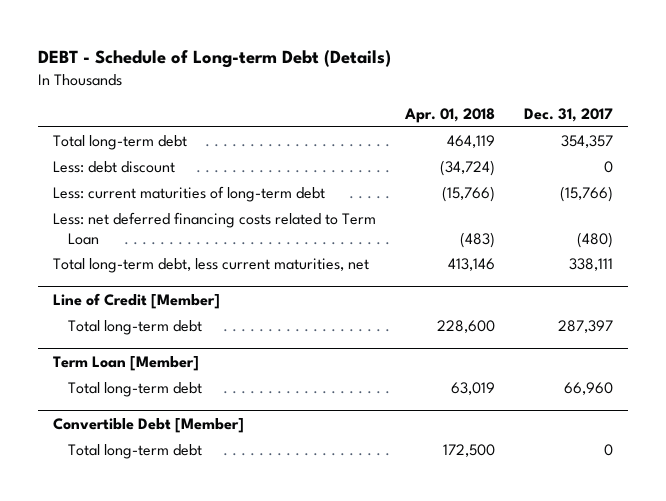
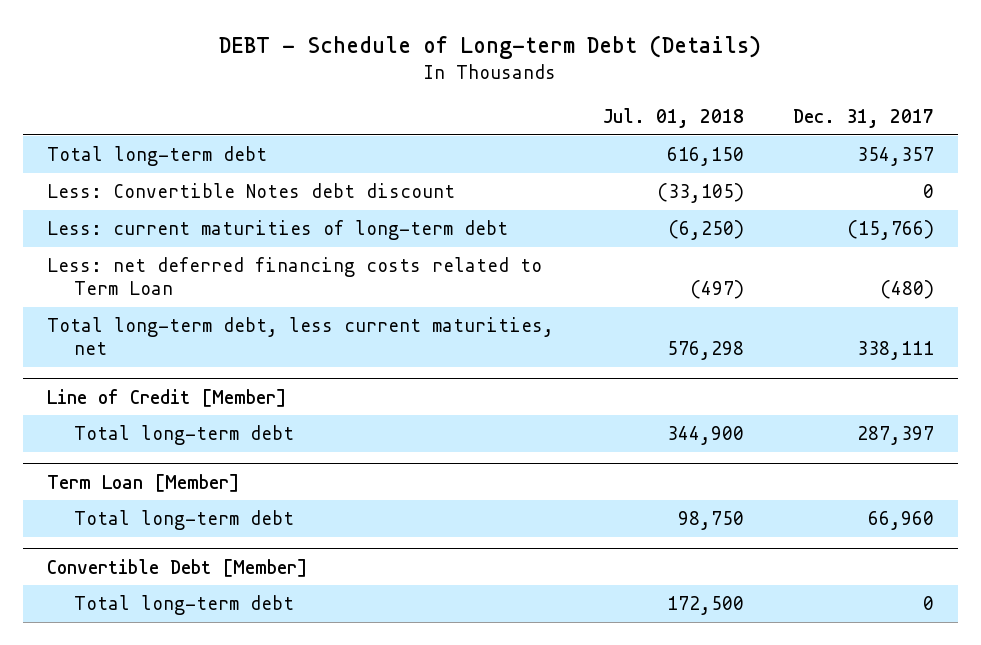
[403,108,495,124] Apr. 01, 2018 -> none
none -> [602,107,744,128] Jul. 01, 2018
[52,161,175,174] Less: debt discount -> [47,183,456,199] Less: Convertible Notes debt discount

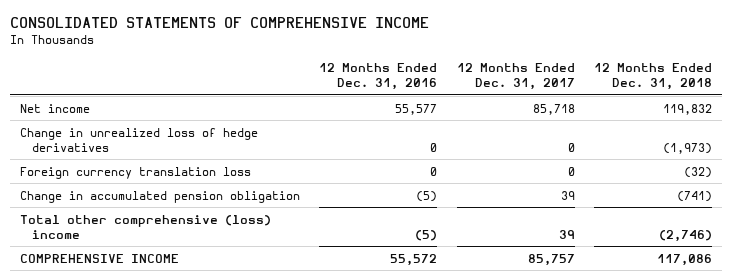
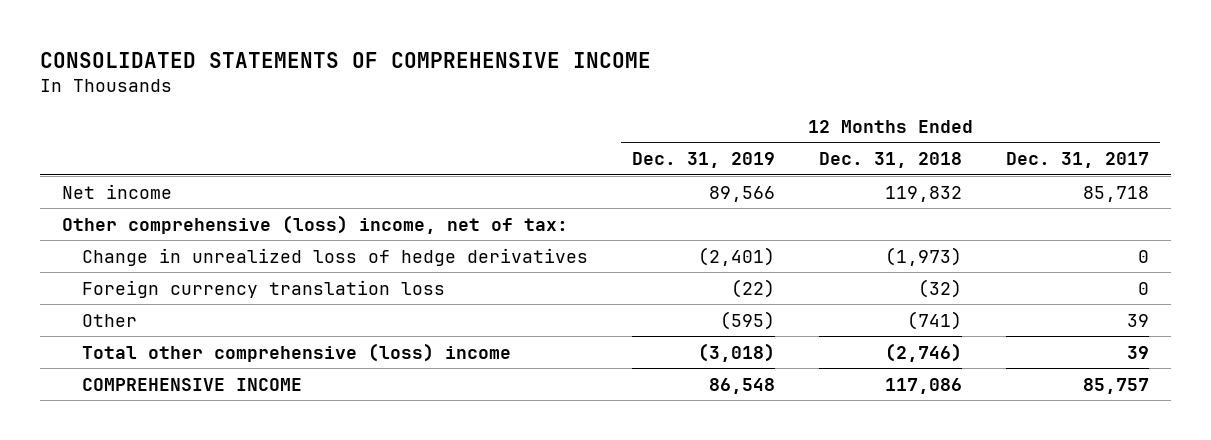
[319,63,438,91] 12 Months Ended Dec. 31, 2016 -> none
none -> [631,152,775,169] Dec. 31, 2019
none -> [61,214,568,234] Other comprehensive (loss) income, net of tax:
[19,190,300,203] Change in accumulated pension obligation -> [81,313,137,327] Other

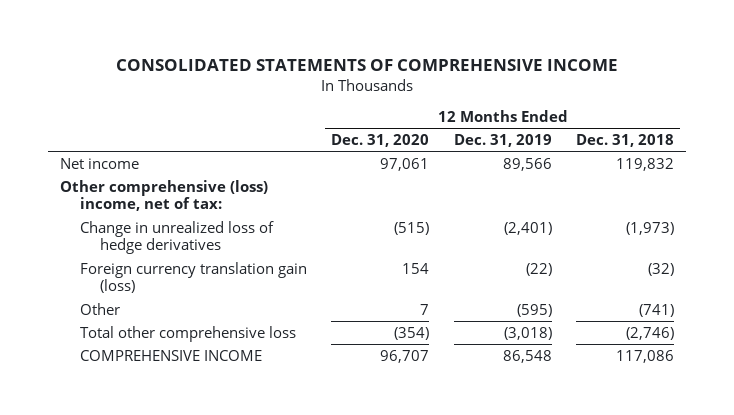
[1006,152,1150,169] Dec. 31, 2017 -> none
none -> [331,133,430,147] Dec. 31, 2020
[81,279,445,298] Foreign currency translation loss -> [80,261,308,294] Foreign currency translation gain (loss)
[81,342,511,362] Total other comprehensive (loss) income -> [80,325,297,342] Total other comprehensive loss

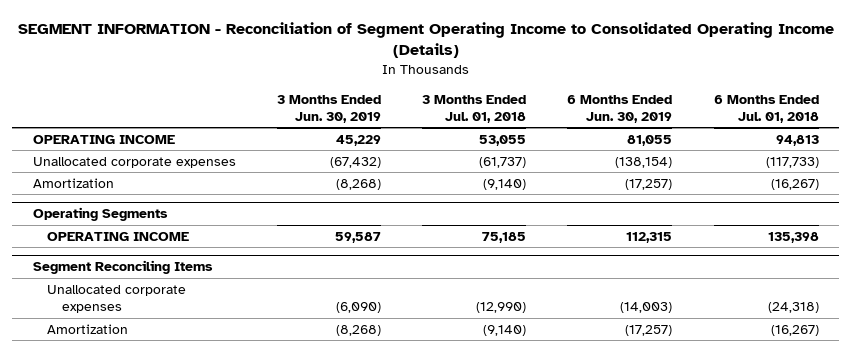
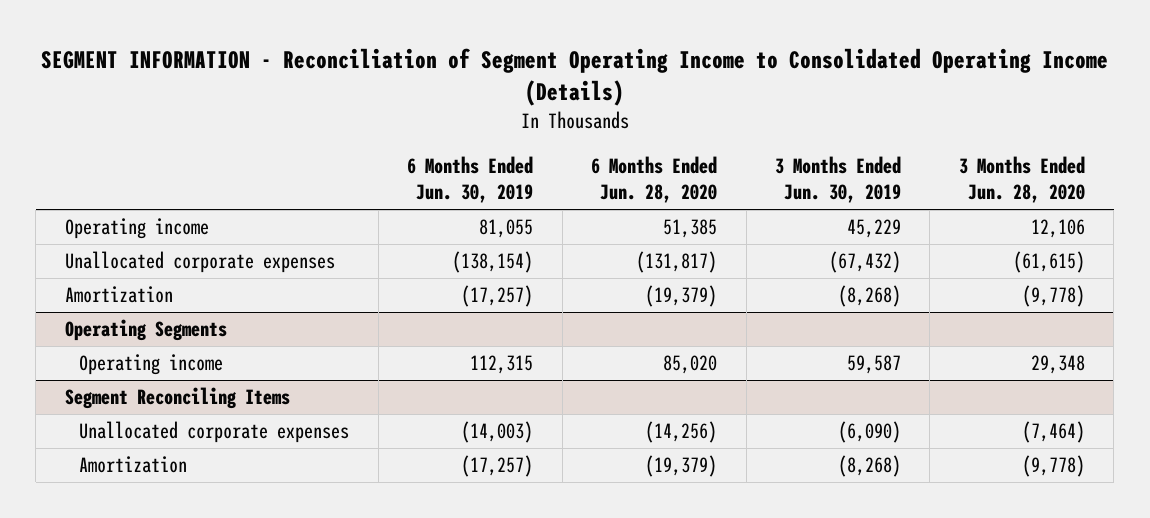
[422,94,527,123] 3 Months Ended Jul. 01, 2018 -> none
[713,94,819,123] 6 Months Ended Jul. 01, 2018 -> none
none -> [591,155,718,204] 6 Months Ended Jun. 28, 2020
none -> [958,155,1085,204] 3 Months Ended Jun. 28, 2020
[32,134,175,144] OPERATING INCOME -> [64,218,209,240] Operating income
[47,231,190,241] OPERATING INCOME -> [79,354,224,376] Operating income

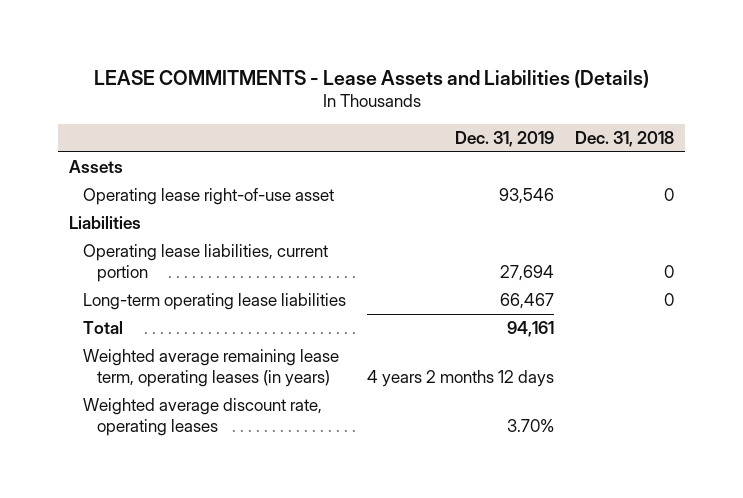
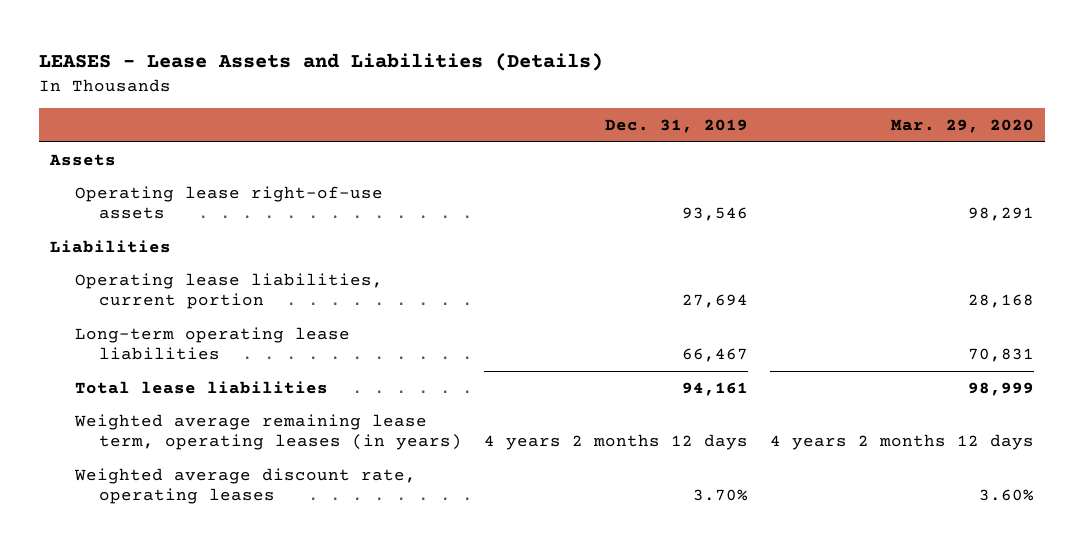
[93,69,649,88] LEASE COMMITMENTS - Lease Assets and Liabilities (Details) -> [39,52,604,71] LEASES - Lease Assets and Liabilities (Details)
[575,131,675,148] Dec. 31, 2018 -> none
none -> [890,119,1034,134] Mar. 29, 2020
[82,187,334,205] Operating lease right-of-use asset -> [74,185,383,220] Operating lease right-of-use assets
[82,320,123,334] Total -> [74,380,328,394] Total lease liabilities

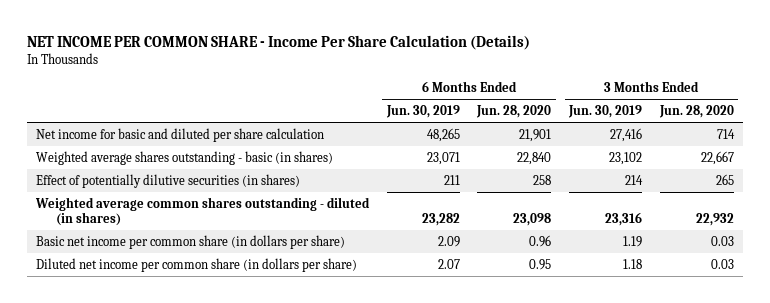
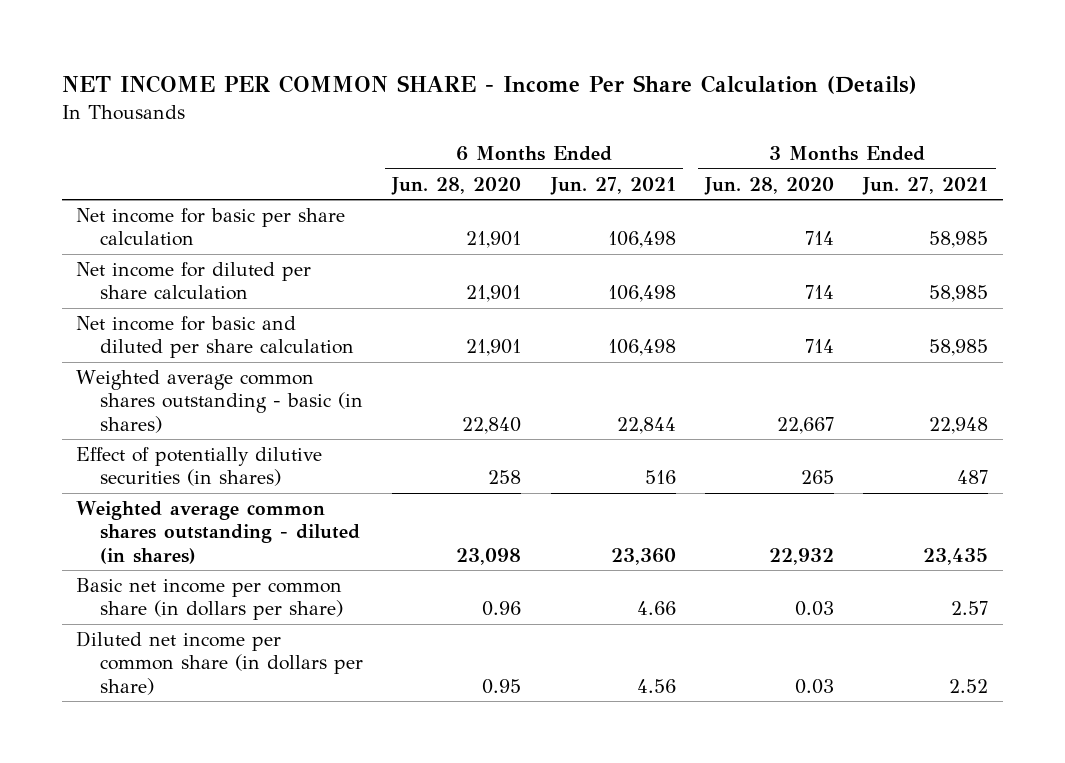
[385,104,460,118] Jun. 30, 2019 -> none
[568,104,643,118] Jun. 30, 2019 -> none
none -> [549,176,676,195] Jun. 27, 2021
none -> [862,176,989,195] Jun. 27, 2021
none -> [76,207,346,247] Net income for basic per share calculation
none -> [76,261,312,301] Net income for diluted per share calculation
[36,150,334,165] Weighted average shares outstanding - basic (in shares) -> [76,369,364,433] Weighted average common shares outstanding - basic (in shares)

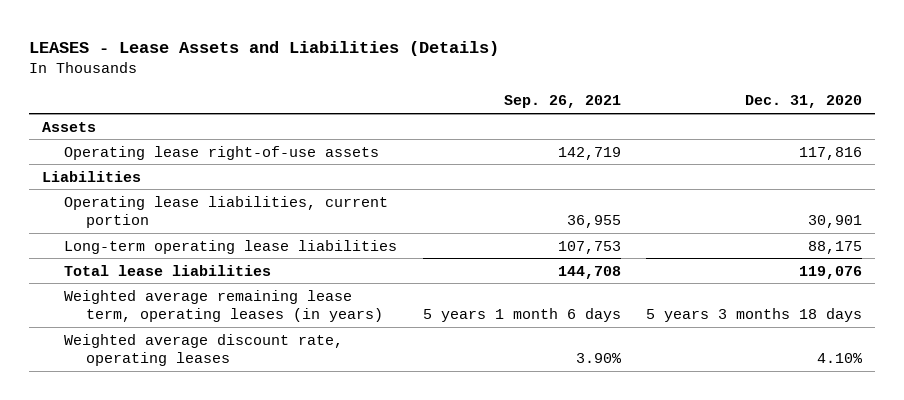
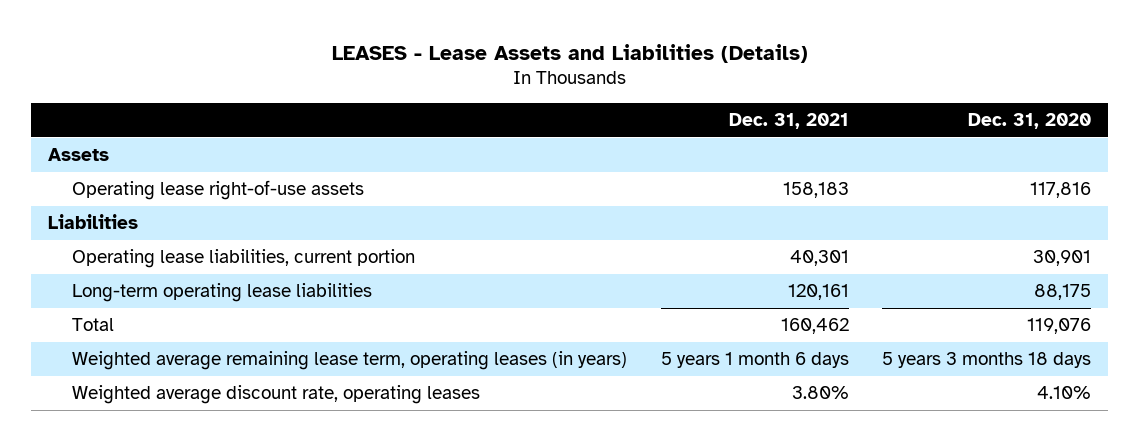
[503,95,621,109] Sep. 26, 2021 -> none
none -> [728,112,849,129] Dec. 31, 2021
[63,264,271,276] Total lease liabilities -> [71,318,114,332] Total

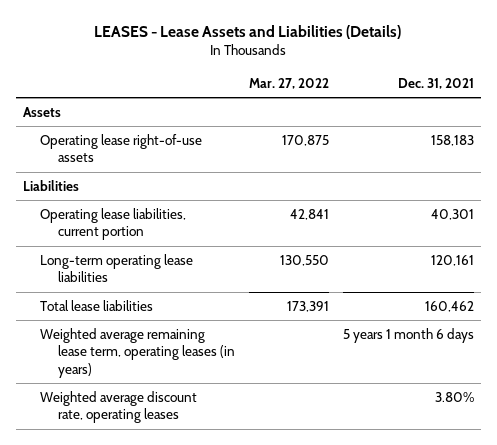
[968,112,1092,129] Dec. 31, 2020 -> none
none -> [249,77,330,89] Mar. 27, 2022
[71,318,114,332] Total -> [40,299,154,311] Total lease liabilities

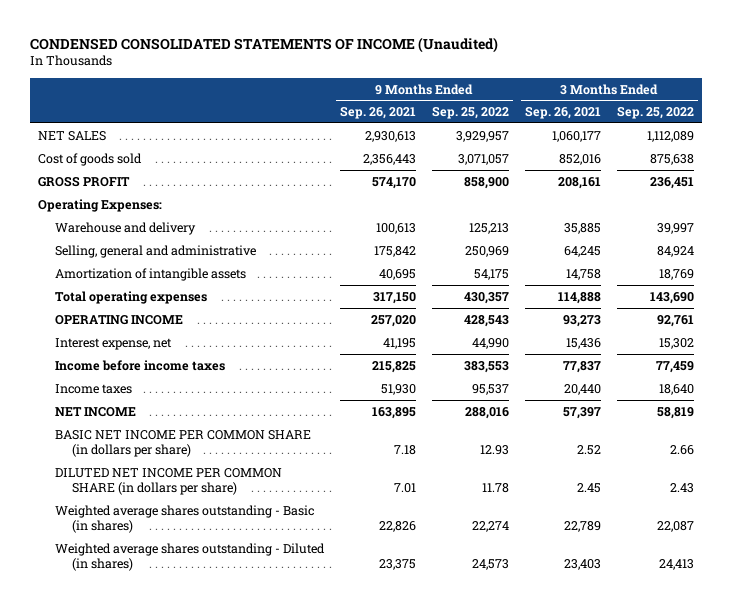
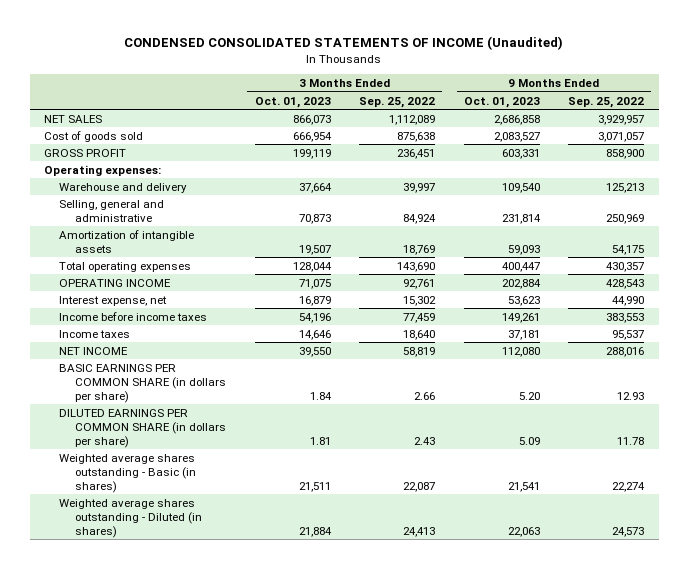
[339,106,416,120] Sep. 26, 2021 -> none
[524,106,601,120] Sep. 26, 2021 -> none
none -> [254,96,331,108] Oct. 01, 2023
none -> [463,96,540,108] Oct. 01, 2023
[37,198,162,212] Operating Expenses: -> [44,164,162,176] Operating expenses:
[54,429,311,458] BASIC NET INCOME PER COMMON SHARE (in dollars per share) -> [59,363,226,403] BASIC EARNINGS PER COMMON SHARE (in dollars per share)
[54,467,282,496] DILUTED NET INCOME PER COMMON SHARE (in dollars per share) -> [59,408,226,448] DILUTED EARNINGS PER COMMON SHARE (in dollars per share)

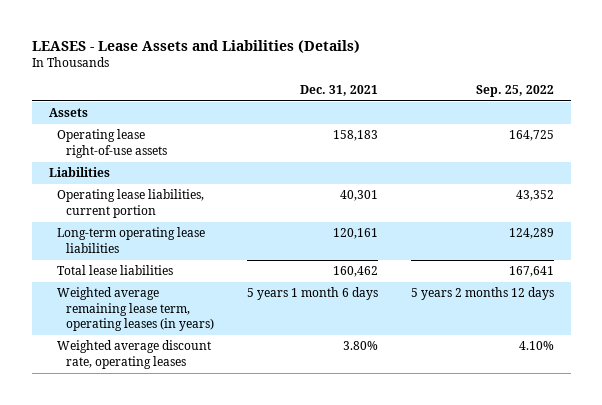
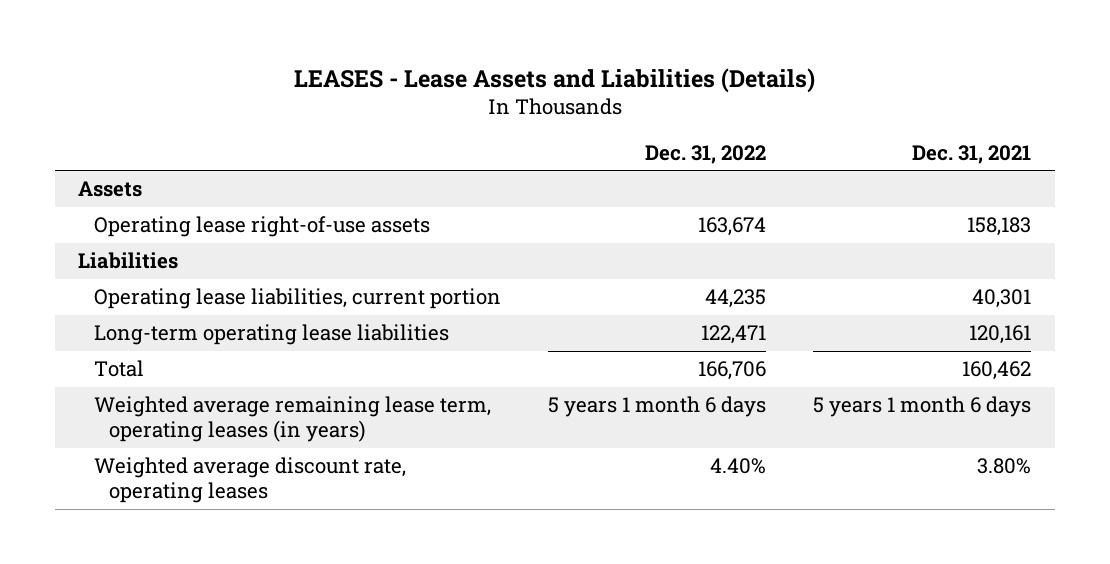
[475,85,554,98] Sep. 25, 2022 -> none
none -> [644,144,766,164] Dec. 31, 2022
[57,265,174,276] Total lease liabilities -> [93,360,144,378] Total

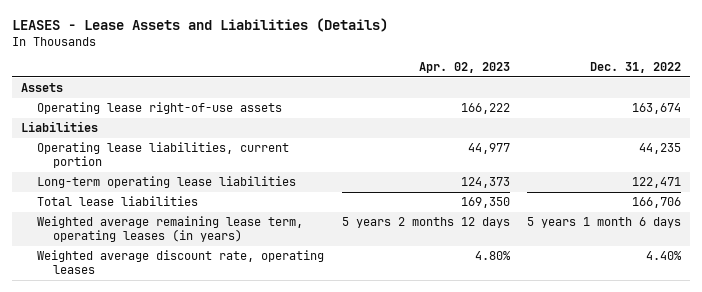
[912,144,1032,164] Dec. 31, 2021 -> none
none -> [418,62,510,74] Apr. 02, 2023
[93,360,144,378] Total -> [36,196,198,207] Total lease liabilities

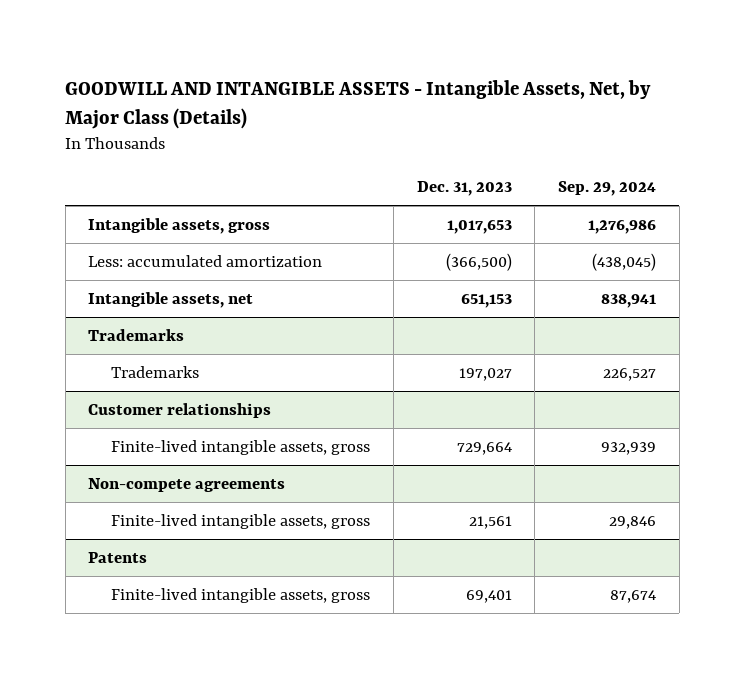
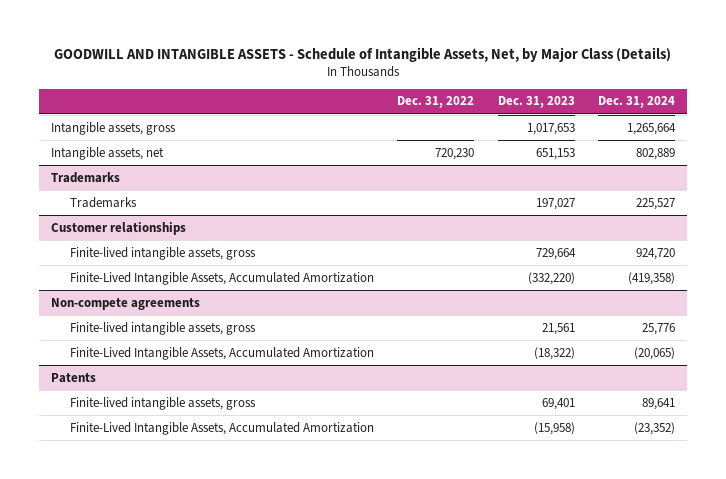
[65,79,652,129] GOODWILL AND INTANGIBLE ASSETS - Intangible Assets, Net, by Major Class (Details) -> [53,46,671,62] GOODWILL AND INTANGIBLE ASSETS - Schedule of Intangible Assets, Net, by Major Class (Details)
[558,181,657,197] Sep. 29, 2024 -> none
none -> [397,96,475,109] Dec. 31, 2022
none -> [598,96,676,109] Dec. 31, 2024
[88,254,323,267] Less: accumulated amortization -> none
none -> [69,271,374,285] Finite-Lived Intangible Assets, Accumulated Amortization
none -> [69,346,374,360] Finite-Lived Intangible Assets, Accumulated Amortization
none -> [69,421,374,435] Finite-Lived Intangible Assets, Accumulated Amortization

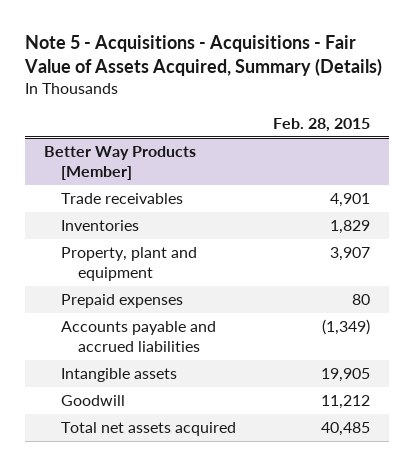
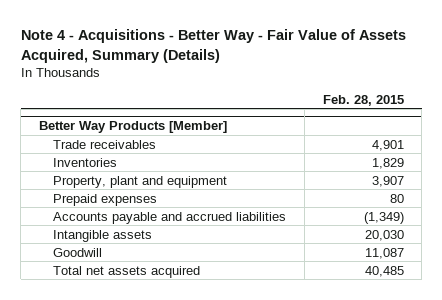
[24,35,383,77] Note 5 - Acquisitions - Acquisitions - Fair Value of Assets Acquired, Summary (Details) -> [20,29,406,64] Note 4 - Acquisitions - Better Way - Fair Value of Assets Acquired, Summary (Details)
[321,368,371,383] 19,905 -> [364,229,404,241] 20,030
[321,395,371,410] 11,212 -> [364,247,404,259] 11,087

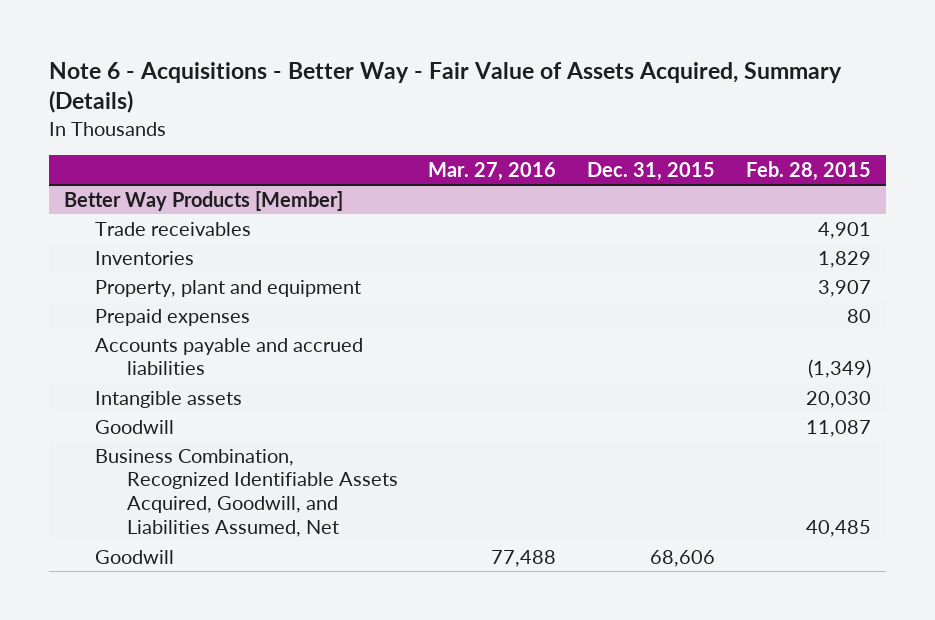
[20,29,406,64] Note 4 - Acquisitions - Better Way - Fair Value of Assets Acquired, Summary (Details) -> [48,62,842,114] Note 6 - Acquisitions - Better Way - Fair Value of Assets Acquired, Summary (Details)
none -> [428,161,557,181] Mar. 27, 2016
none -> [586,161,715,181] Dec. 31, 2015
[53,265,201,278] Total net assets acquired -> [95,448,398,538] Business Combination, Recognized Identifiable Assets Acquired, Goodwill, and Liabilities Assumed, Net
none -> [95,549,175,564] Goodwill

